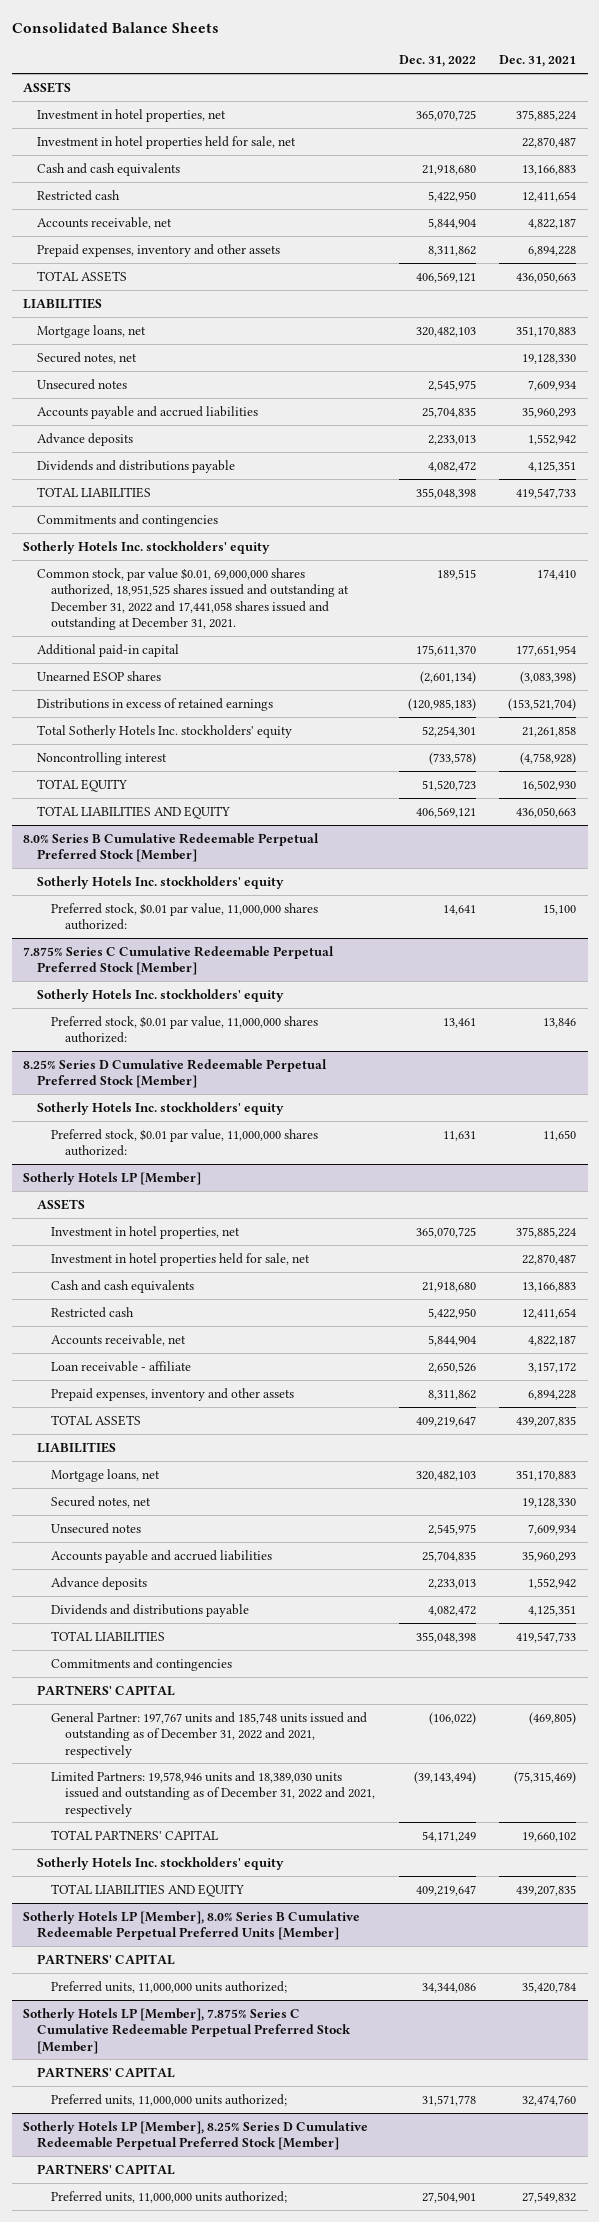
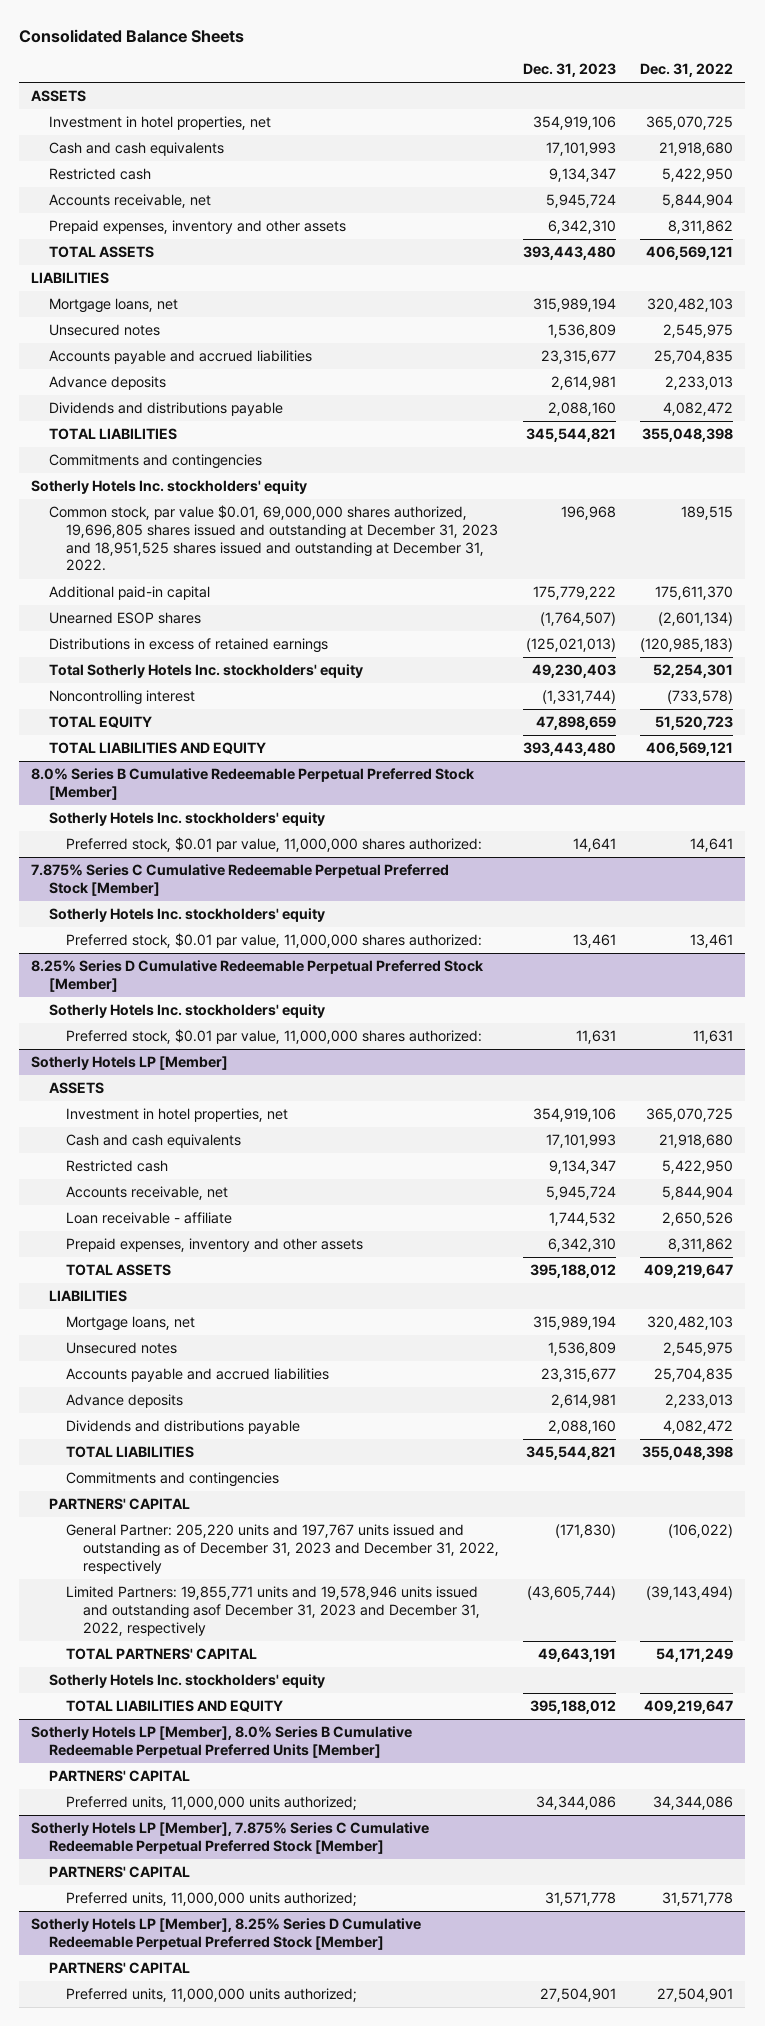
[498,55,576,68] Dec. 31, 2021 -> none
none -> [523,63,617,78] Dec. 31, 2023
[37,135,297,149] Investment in hotel properties held for sale, net -> none
[37,351,138,364] Secured notes, net -> none
[37,567,350,630] Common stock, par value $0.01, 69,000,000 shares authorized, 18,951,525 shares issued and outstanding at December 31, 2022 and 17,441,058 shares issued and outstanding at December 31, 2021. -> [48,505,498,572] Common stock, par value $0.01, 69,000,000 shares authorized, 19,696,805 shares issued and outstanding at December 31, 2023 and 18,951,525 shares issued and outstanding at December 31, 2022.
[51,1252,311,1266] Investment in hotel properties held for sale, net -> none
[51,1495,152,1508] Secured notes, net -> none
[51,1711,368,1758] General Partner: 197,767 units and 185,748 units issued and outstanding as of December 31, 2022 and 2021, respectively -> [65,1524,500,1574] General Partner: 205,220 units and 197,767 units issued and outstanding as of December 31, 2023 and December 31, 2022, respectively
[51,1770,376,1817] Limited Partners: 19,578,946 units and 18,389,030 units issued and outstanding as of December 31, 2022 and 2021, respectively -> [65,1586,481,1636] Limited Partners: 19,855,771 units and 19,578,946 units issued and outstanding asof December 31, 2023 and December 31, 2022, respectively

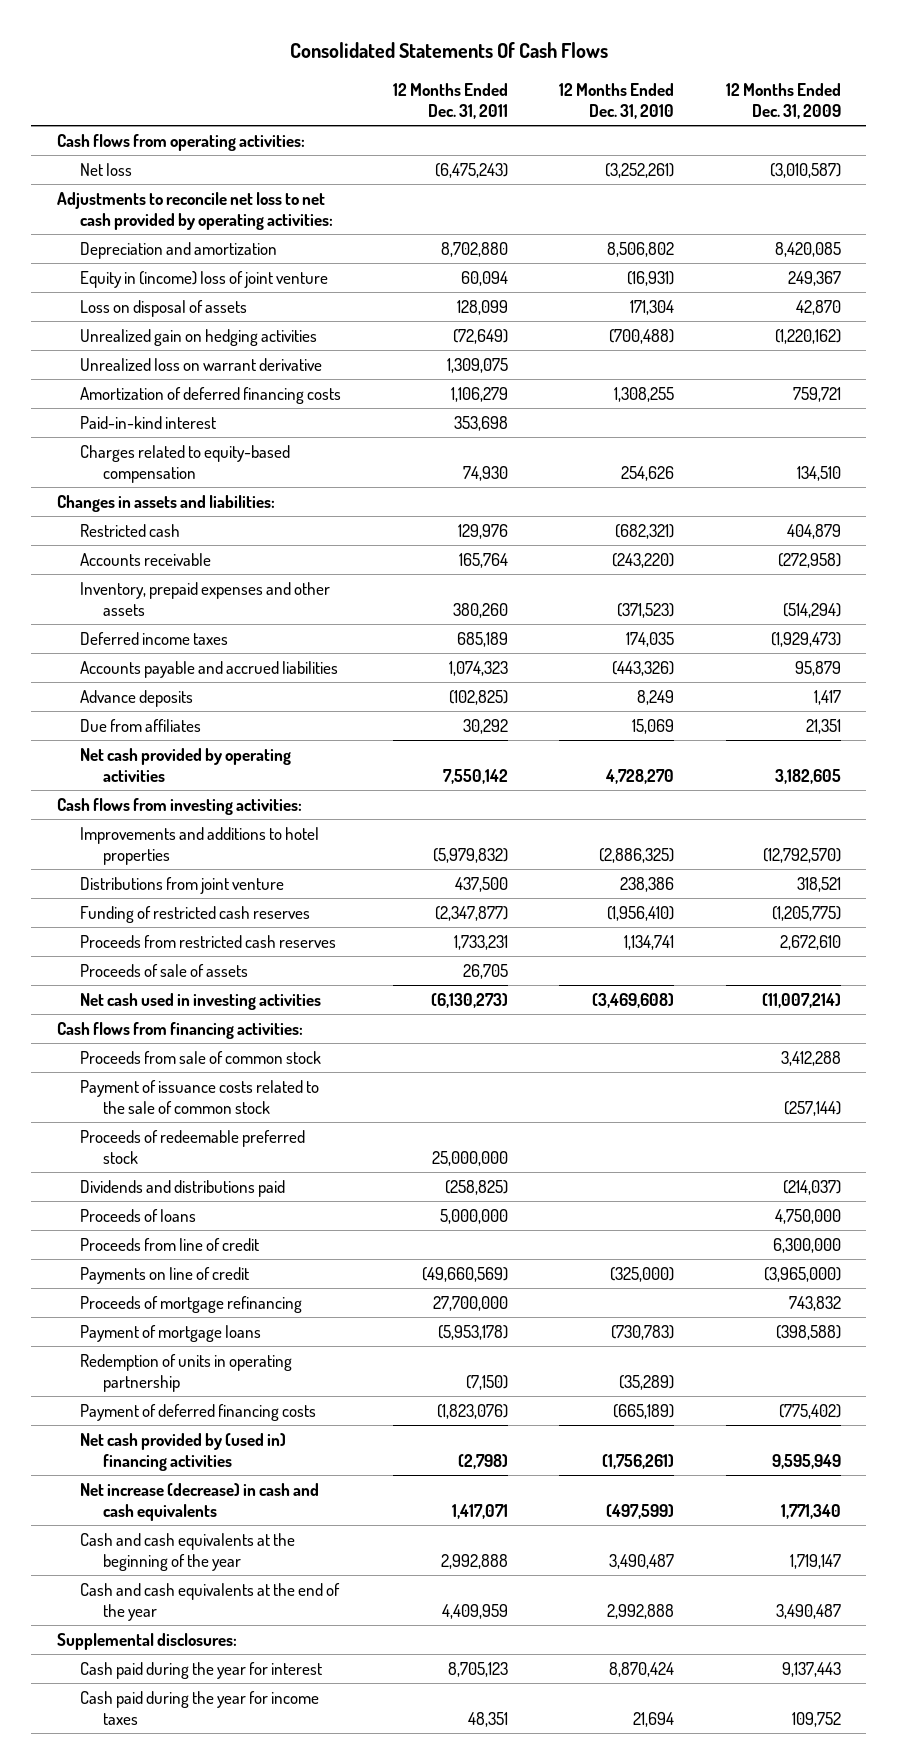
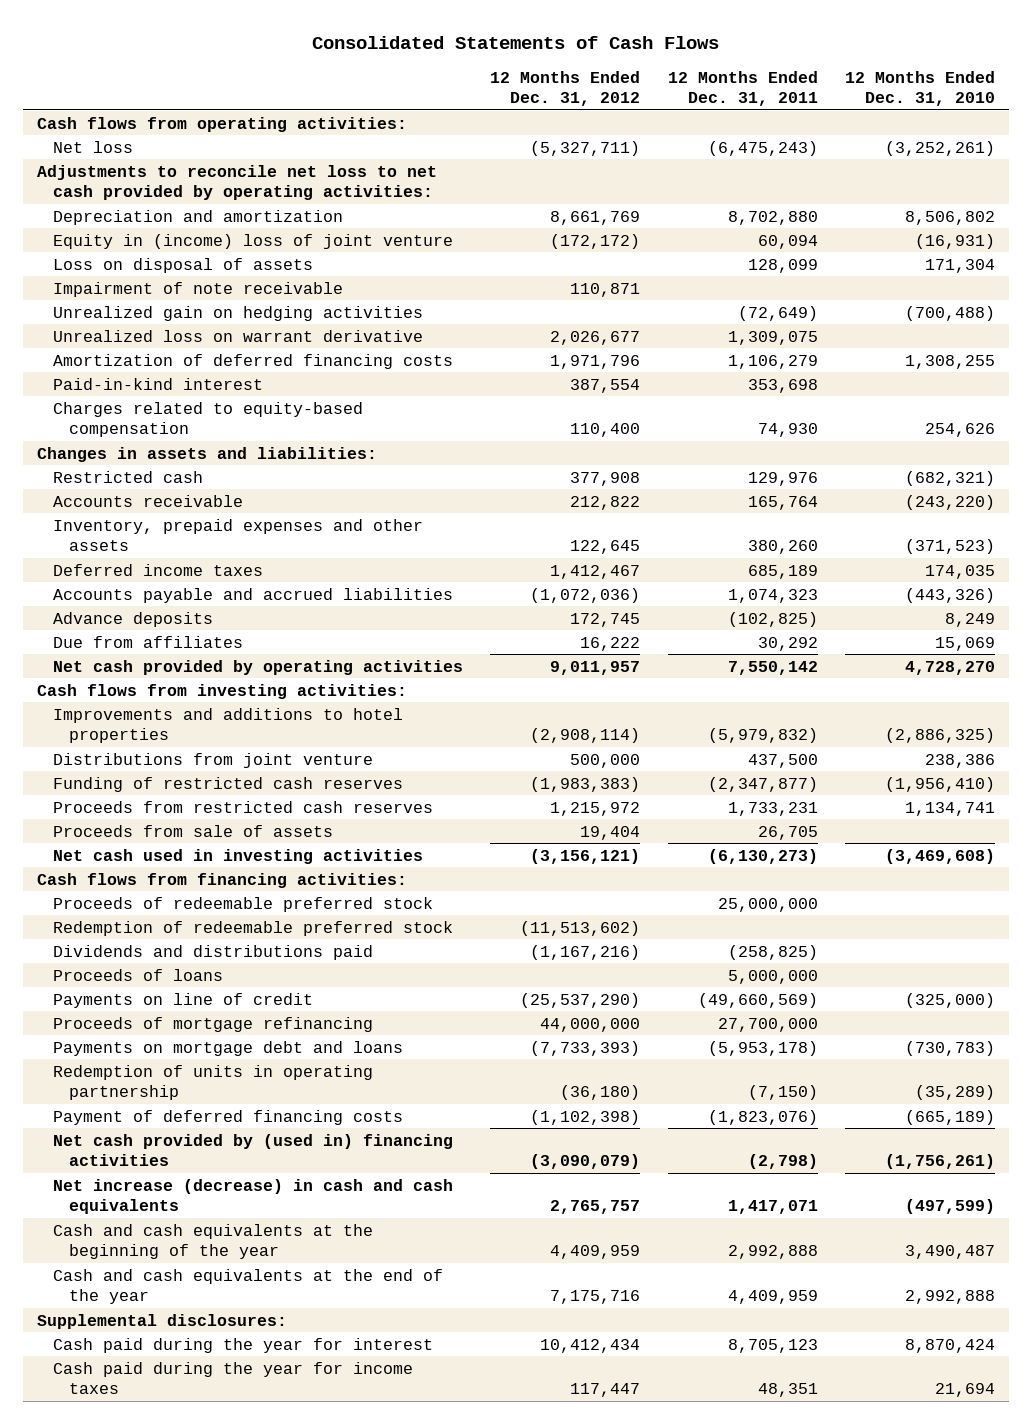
[289,42,608,59] Consolidated Statements Of Cash Flows -> [312,35,720,49] Consolidated Statements of Cash Flows
[725,82,841,120] 12 Months Ended Dec. 31, 2009 -> none
none -> [490,70,641,106] 12 Months Ended Dec. 31, 2012
none -> [52,281,343,297] Impairment of note receivable
[80,963,249,977] Proceeds of sale of assets -> [52,824,333,837] Proceeds from sale of assets
[80,1050,322,1064] Proceeds from sale of common stock -> none
[80,1079,320,1115] Payment of issuance costs related to the sale of common stock -> none
none -> [52,920,453,936] Redemption of redeemable preferred stock
[80,1237,260,1251] Proceeds from line of credit -> none
[80,1324,262,1342] Payment of mortgage loans -> [52,1040,403,1056] Payments on mortgage debt and loans

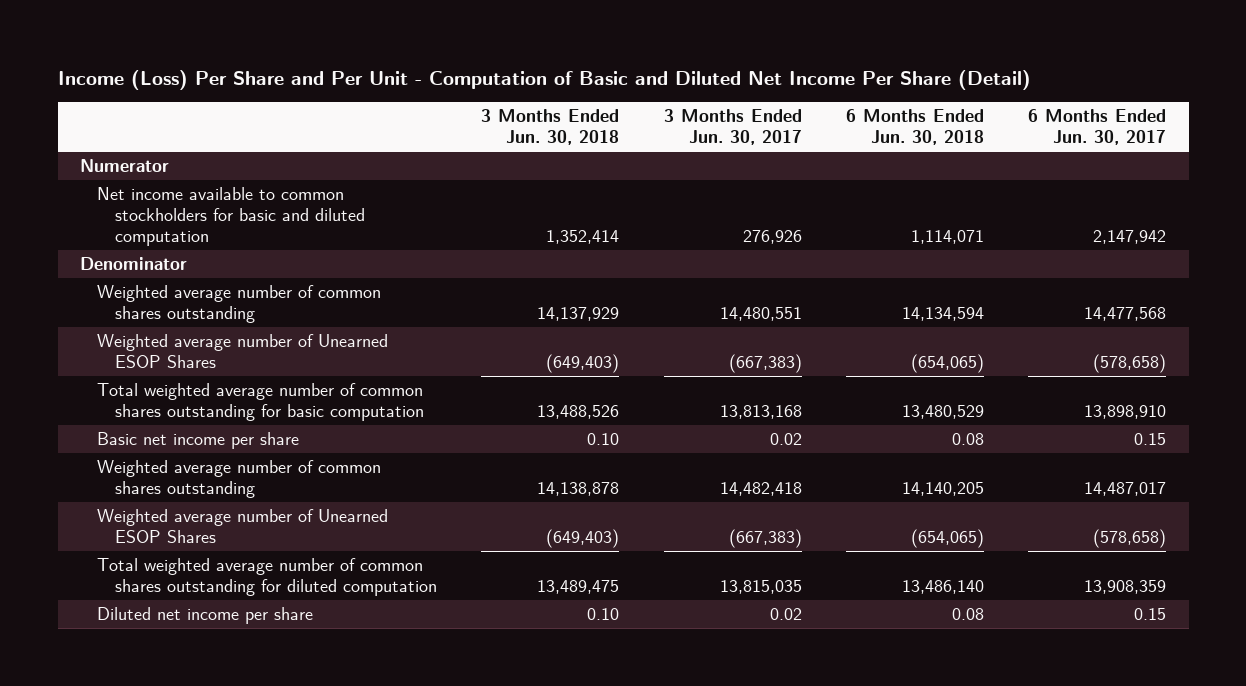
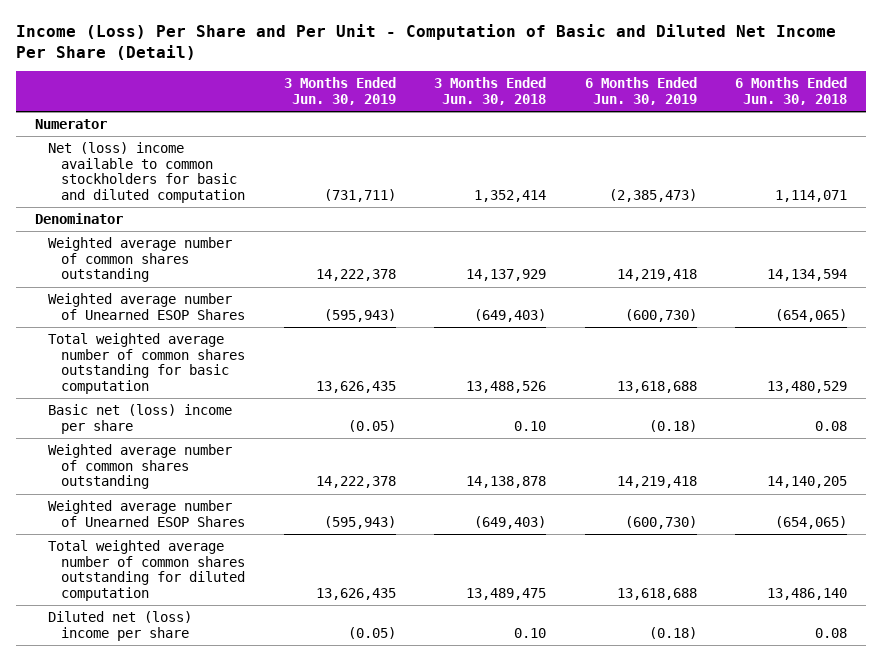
[663,109,802,146] 3 Months Ended Jun. 30, 2017 -> none
[1028,109,1167,146] 6 Months Ended Jun. 30, 2017 -> none
none -> [283,77,396,105] 3 Months Ended Jun. 30, 2019
none -> [584,77,697,105] 6 Months Ended Jun. 30, 2019
[97,186,365,247] Net income available to common stockholders for basic and diluted computation -> [48,142,246,204] Net (loss) income available to common stockholders for basic and diluted computation
[97,431,300,449] Basic net income per share -> [48,404,233,434] Basic net (loss) income per share
[97,606,314,624] Diluted net income per share -> [48,611,193,641] Diluted net (loss) income per share

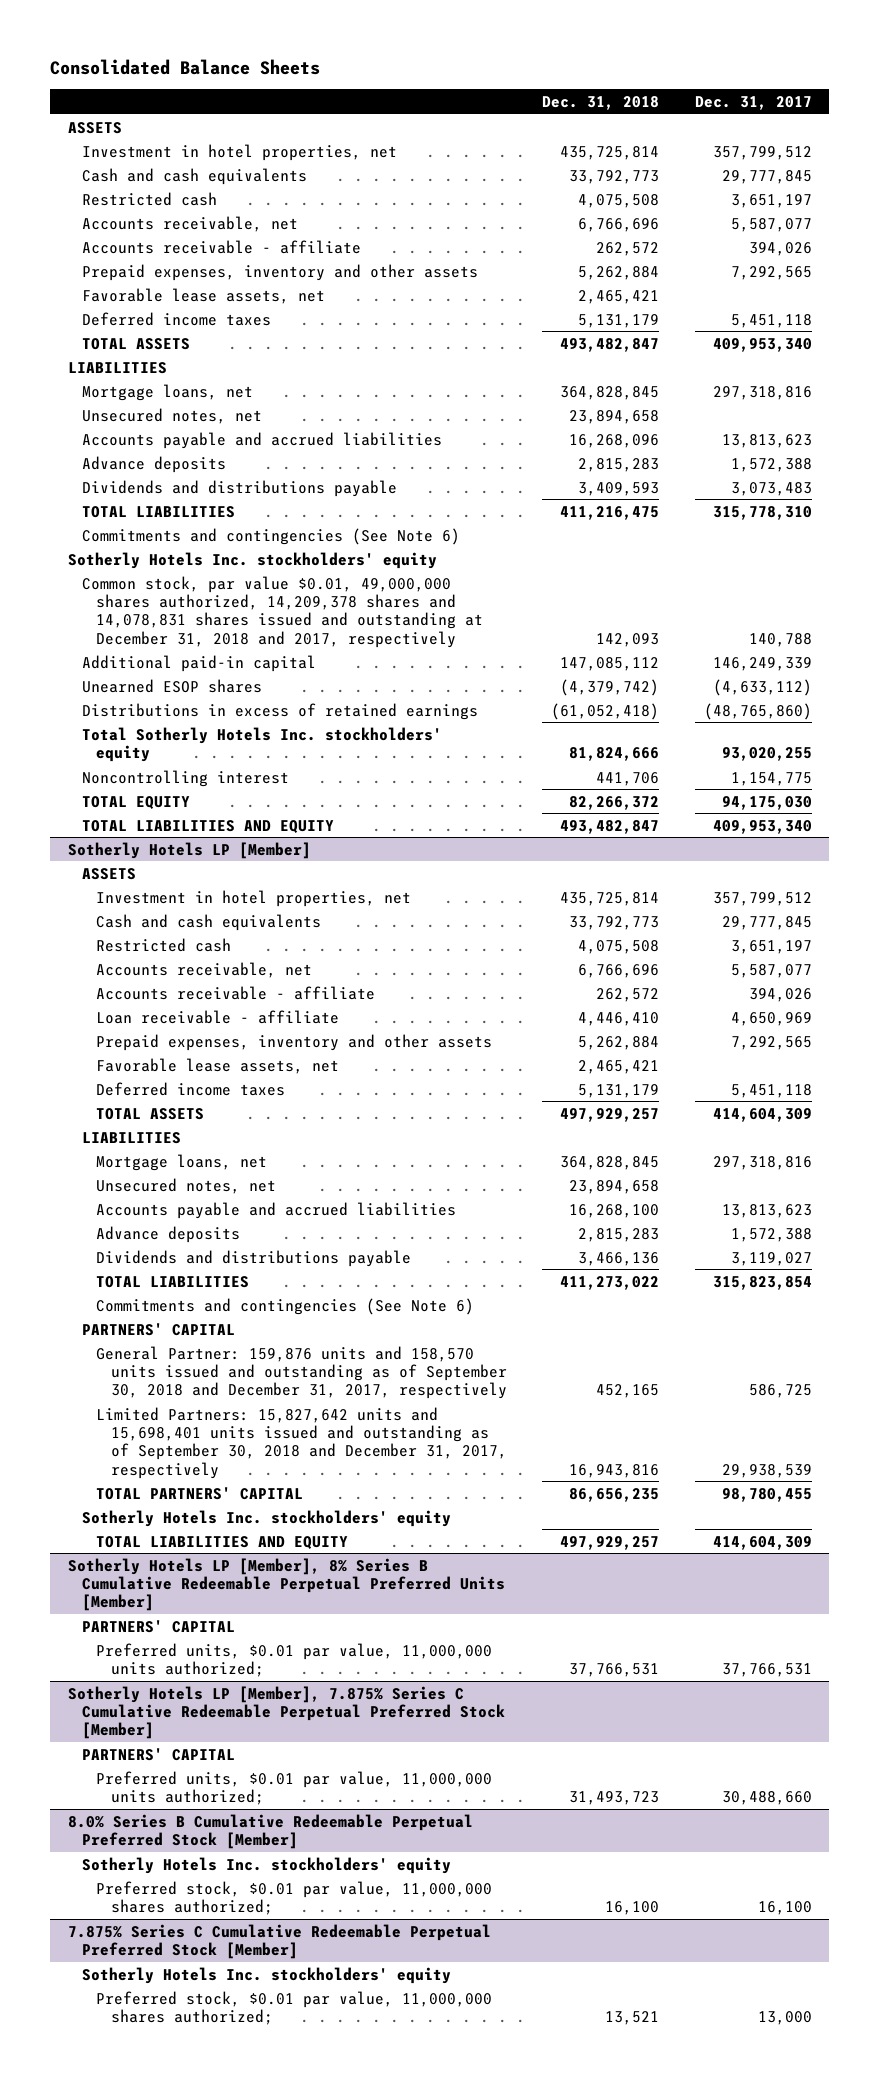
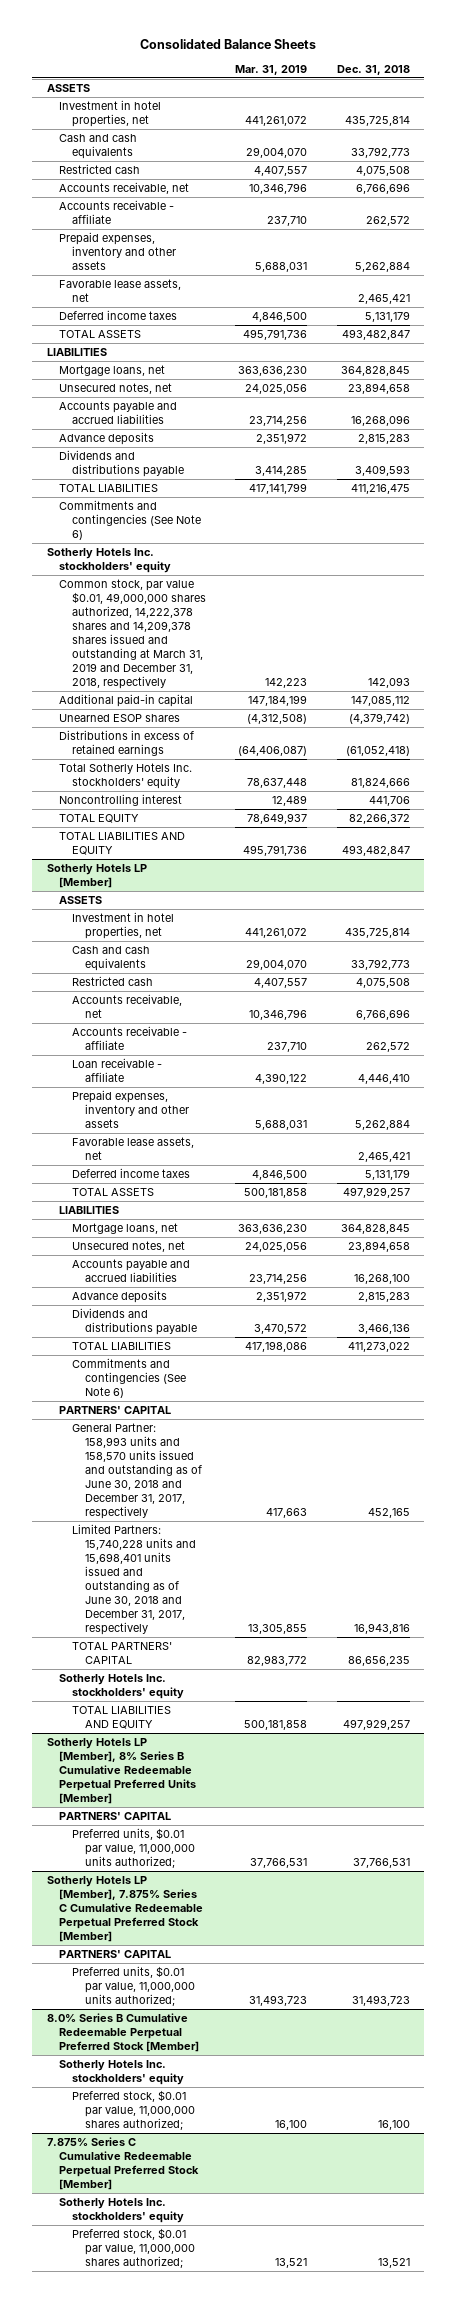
[694,96,812,111] Dec. 31, 2017 -> none
none -> [235,64,308,75] Mar. 31, 2019
[81,575,484,648] Common stock, par value $0.01, 49,000,000 shares authorized, 14,209,378 shares and 14,078,831 shares issued and outstanding at December 31, 2018 and 2017, respectively -> [59,578,207,689] Common stock, par value $0.01, 49,000,000 shares authorized, 14,222,378 shares and 14,209,378 shares issued and outstanding at March 31, 2019 and December 31, 2018, respectively
[96,1345,507,1400] General Partner: 159,876 units and 158,570 units issued and outstanding as of September 30, 2018 and December 31, 2017, respectively -> [72,1422,202,1519] General Partner: 158,993 units and 158,570 units issued and outstanding as of June 30, 2018 and December 31, 2017, respectively
[96,1406,507,1479] Limited Partners: 15,827,642 units and 15,698,401 units issued and outstanding as of September 30, 2018 and December 31, 2017, respectively -> [72,1523,196,1635] Limited Partners: 15,740,228 units and 15,698,401 units issued and outstanding as of June 30, 2018 and December 31, 2017, respectively

